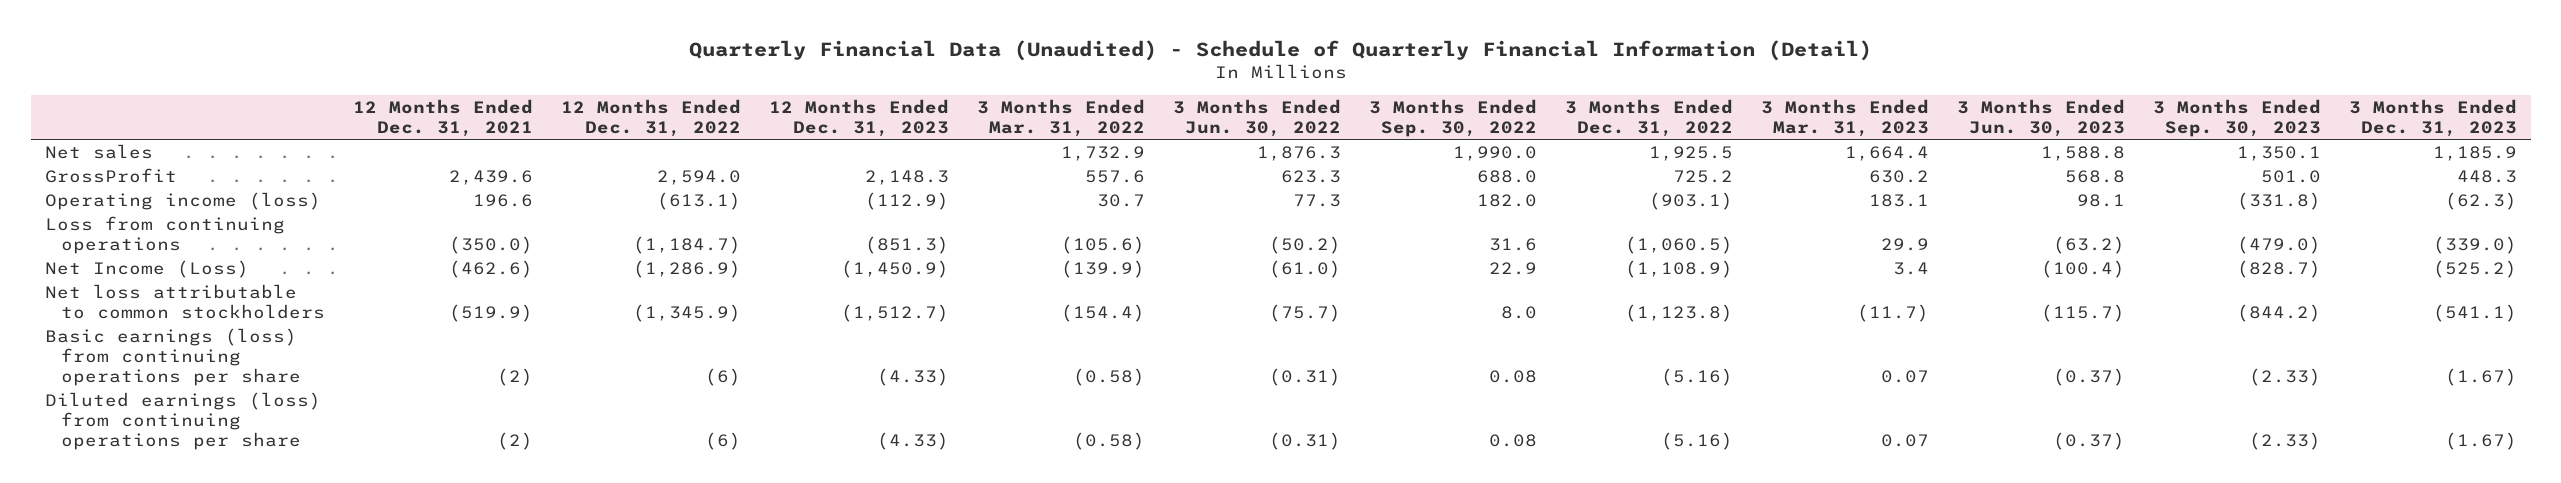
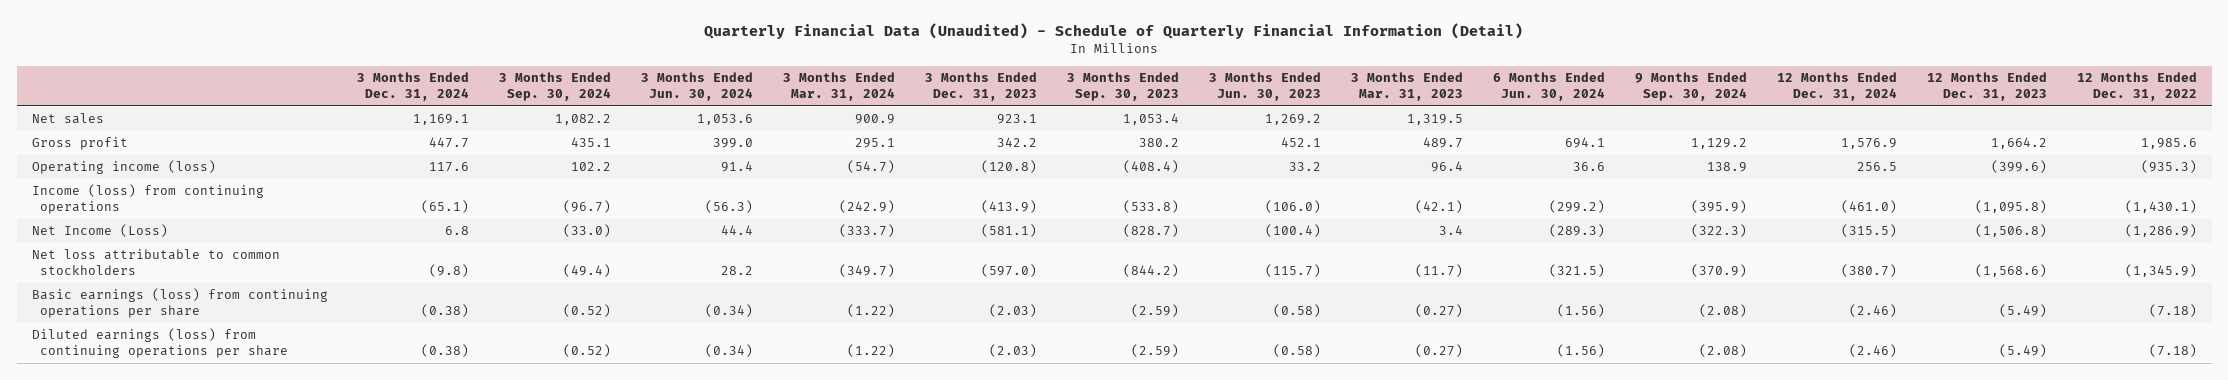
[352,98,533,137] 12 Months Ended Dec. 31, 2021 -> none
[976,98,1145,137] 3 Months Ended Mar. 31, 2022 -> none
[1172,98,1341,137] 3 Months Ended Jun. 30, 2022 -> none
[1368,98,1537,137] 3 Months Ended Sep. 30, 2022 -> none
[1564,98,1733,137] 3 Months Ended Dec. 31, 2022 -> none
none -> [357,71,470,102] 3 Months Ended Dec. 31, 2024
none -> [499,71,612,102] 3 Months Ended Sep. 30, 2024
none -> [641,71,754,102] 3 Months Ended Jun. 30, 2024
none -> [783,71,896,102] 3 Months Ended Mar. 31, 2024
none -> [1492,71,1605,102] 6 Months Ended Jun. 30, 2024
none -> [1634,71,1747,102] 9 Months Ended Sep. 30, 2024
none -> [1776,71,1897,102] 12 Months Ended Dec. 31, 2024
[44,167,177,183] GrossProfit -> none
[1844,145,1929,161] 1,664.4 -> [1407,114,1464,126] 1,319.5
[2040,145,2125,161] 1,588.8 -> [1265,114,1322,126] 1,269.2
[2236,145,2321,161] 1,350.1 -> [1123,113,1180,126] 1,053.4
[2432,145,2517,161] 1,185.9 -> [997,114,1038,125] 923.1
none -> [31,137,128,151] Gross profit
[656,191,741,210] (613.1) -> [2140,160,2197,174] (935.3)
[864,191,949,210] (112.9) -> [1990,160,2047,174] (399.6)
[1868,193,1929,207] 183.1 -> [1431,161,1464,173] 96.4
[2076,193,2125,207] 98.1 -> [1289,162,1322,172] 33.2
[2236,191,2321,210] (331.8) -> [1123,160,1180,174] (408.4)
[2444,191,2517,210] (62.3) -> [981,160,1038,174] (120.8)
[44,215,285,254] Loss from continuing operations -> [31,184,264,215] Income (loss) from continuing operations
[632,235,741,254] (1,184.7) -> [2124,200,2197,214] (1,430.1)
[864,235,949,254] (851.3) -> [1974,200,2047,214] (1,095.8)
[1880,237,1929,251] 29.9 -> [1415,200,1464,214] (42.1)
[2052,235,2125,254] (63.2) -> [1265,200,1322,214] (106.0)
[2236,235,2321,254] (479.0) -> [1123,200,1180,214] (533.8)
[2432,235,2517,254] (339.0) -> [981,200,1038,214] (413.9)
[840,259,949,278] (1,450.9) -> [1974,224,2047,238] (1,506.8)
[2432,259,2517,278] (525.2) -> [981,224,1038,238] (581.1)
[840,303,949,322] (1,512.7) -> [1974,264,2047,278] (1,568.6)
[2432,303,2517,322] (541.1) -> [981,264,1038,278] (597.0)
[704,367,741,386] (6) -> [2148,304,2197,318] (7.18)
[876,367,949,386] (4.33) -> [1998,304,2047,318] (5.49)
[1880,369,1929,383] 0.07 -> [1415,304,1464,318] (0.27)
[2052,367,2125,386] (0.37) -> [1273,304,1322,318] (0.58)
[2248,367,2321,386] (2.33) -> [1131,304,1180,318] (2.59)
[2444,367,2517,386] (1.67) -> [989,304,1038,318] (2.03)
[704,431,741,450] (6) -> [2148,344,2197,358] (7.18)
[876,431,949,450] (4.33) -> [1998,344,2047,358] (5.49)
[1880,433,1929,447] 0.07 -> [1415,344,1464,358] (0.27)
[2052,431,2125,450] (0.37) -> [1273,344,1322,358] (0.58)
[2248,431,2321,450] (2.33) -> [1131,344,1180,358] (2.59)
[2444,431,2517,450] (1.67) -> [989,344,1038,358] (2.03)

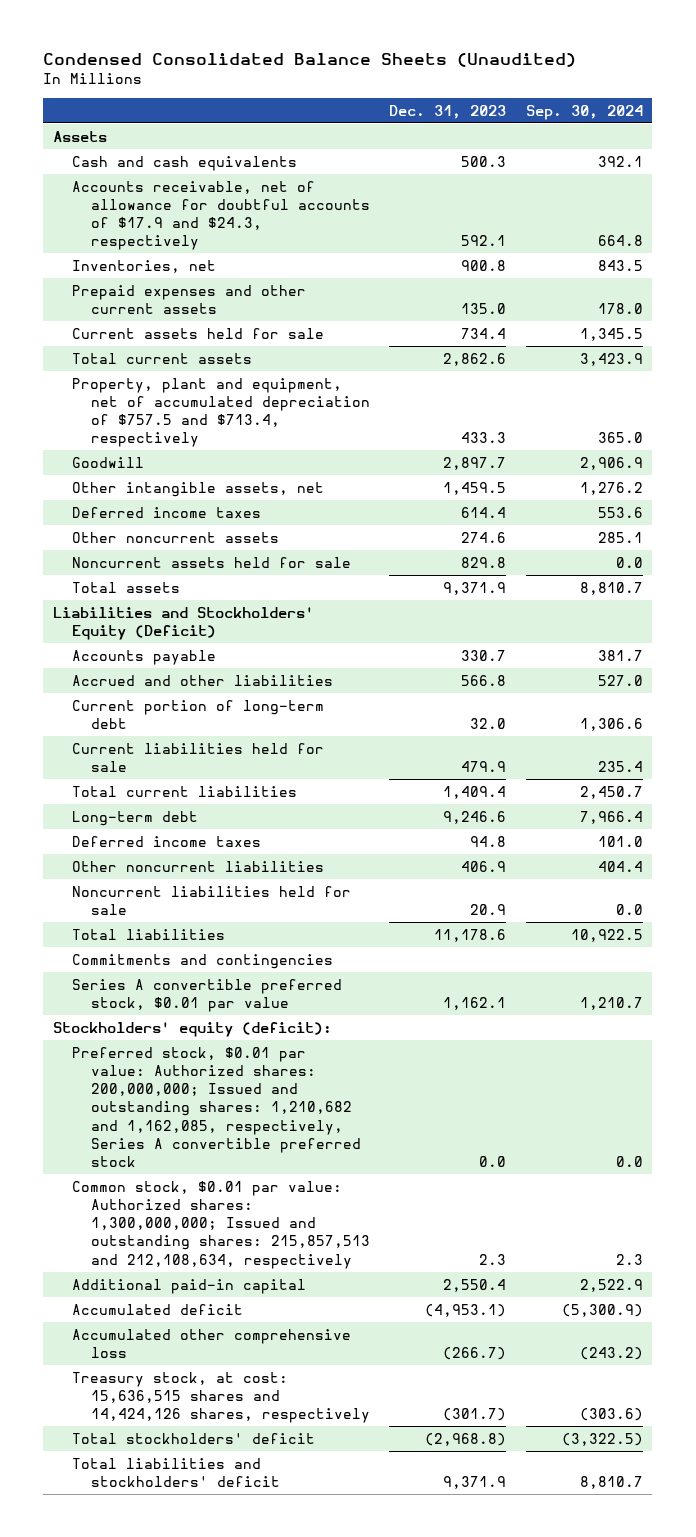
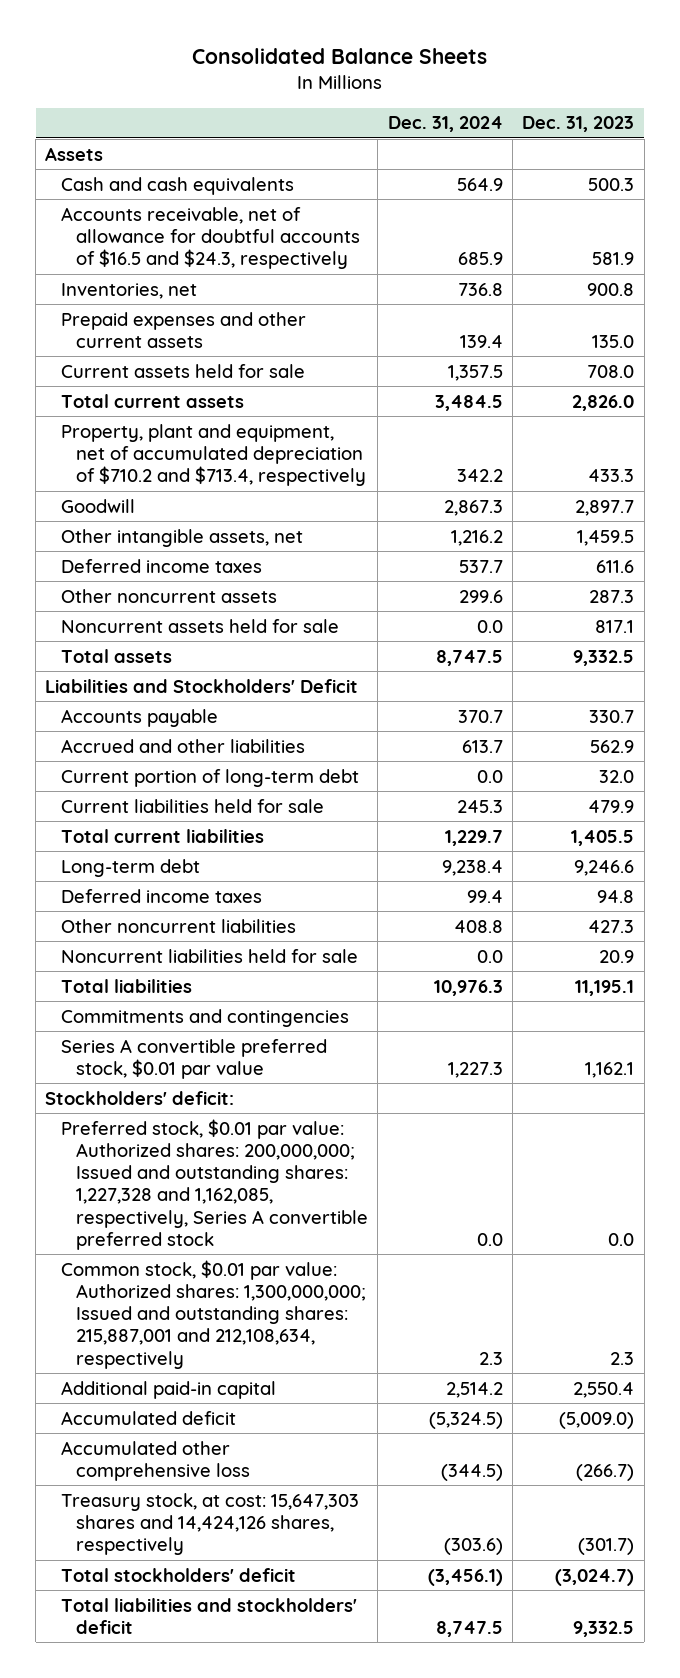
[43,52,577,67] Condensed Consolidated Balance Sheets (Unaudited) -> [191,48,487,65] Consolidated Balance Sheets
[525,104,643,120] Sep. 30, 2024 -> none
none -> [387,116,503,133] Dec. 31, 2024
[71,180,370,251] Accounts receivable, net of allowance for doubtful accounts of $17.9 and $24.3, respectively -> [60,206,360,270] Accounts receivable, net of allowance for doubtful accounts of $16.5 and $24.3, respectively
[461,235,507,247] 592.1 -> [592,252,635,266] 581.9
[461,327,507,339] 734.4 -> [587,364,635,378] 708.0
[443,352,507,366] 2,862.6 -> [572,394,635,411] 2,826.0
[71,377,370,448] Property, plant and equipment, net of accumulated depreciation of $757.5 and $713.4, respectively -> [60,423,366,487] Property, plant and equipment, net of accumulated depreciation of $710.2 and $713.4, respectively
[461,506,507,518] 614.4 -> [596,559,635,573] 611.6
[461,531,507,543] 274.6 -> [589,589,635,603] 287.3
[461,556,507,568] 829.8 -> [595,619,635,633] 817.1
[443,581,507,595] 9,371.9 -> [573,649,635,666] 9,332.5
[52,606,314,640] Liabilities and Stockholders' Equity (Deficit) -> [45,678,359,693] Liabilities and Stockholders' Deficit
[461,674,507,686] 566.8 -> [590,739,635,753] 562.9
[443,785,507,799] 1,409.4 -> [571,829,635,846] 1,405.5
[461,860,507,872] 406.9 -> [588,919,635,933] 427.3
[434,928,507,942] 11,178.6 -> [575,979,635,996] 11,195.1
[52,1021,332,1037] Stockholders' equity (deficit): -> [45,1090,235,1105] Stockholders' deficit:
[71,1046,361,1168] Preferred stock, $0.01 par value: Authorized shares: 200,000,000; Issued and outstanding shares: 1,210,682 and 1,162,085, respectively, Series A convertible preferred stock -> [60,1118,368,1250] Preferred stock, $0.01 par value: Authorized shares: 200,000,000; Issued and outstanding shares: 1,227,328 and 1,162,085, respectively, Series A convertible preferred stock
[71,1180,370,1269] Common stock, $0.01 par value: Authorized shares: 1,300,000,000; Issued and outstanding shares: 215,857,513 and 212,108,634, respectively -> [60,1259,366,1369] Common stock, $0.01 par value: Authorized shares: 1,300,000,000; Issued and outstanding shares: 215,887,001 and 212,108,634, respectively
[425,1303,507,1317] (4,953.1) -> [559,1411,635,1429] (5,009.0)
[71,1371,370,1424] Treasury stock, at cost: 15,636,515 shares and 14,424,126 shares, respectively -> [60,1492,359,1556] Treasury stock, at cost: 15,647,303 shares and 14,424,126 shares, respectively
[425,1432,507,1446] (2,968.8) -> [555,1568,635,1586] (3,024.7)
[443,1475,507,1489] 9,371.9 -> [573,1620,635,1637] 9,332.5

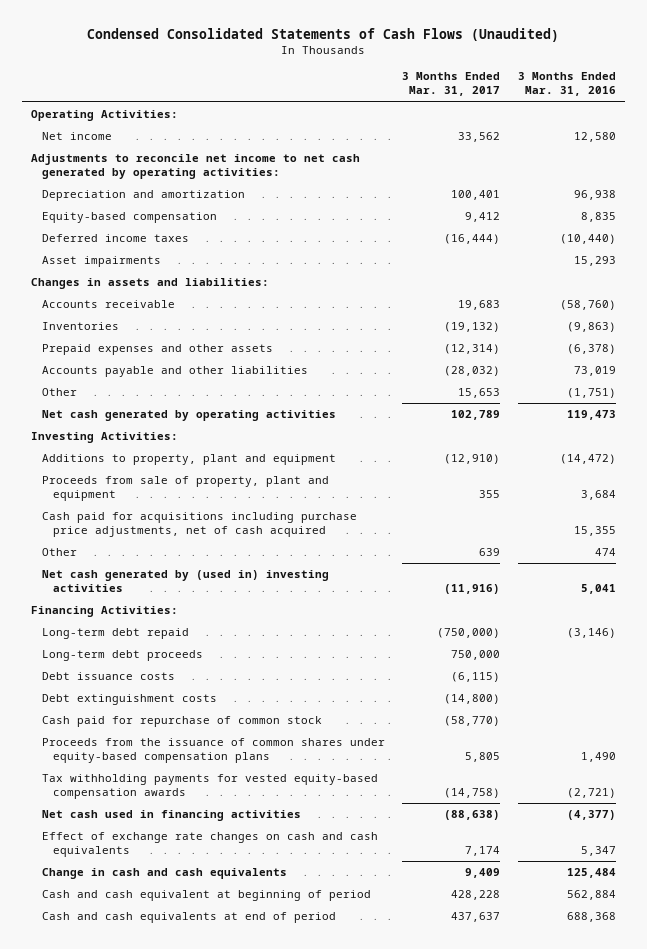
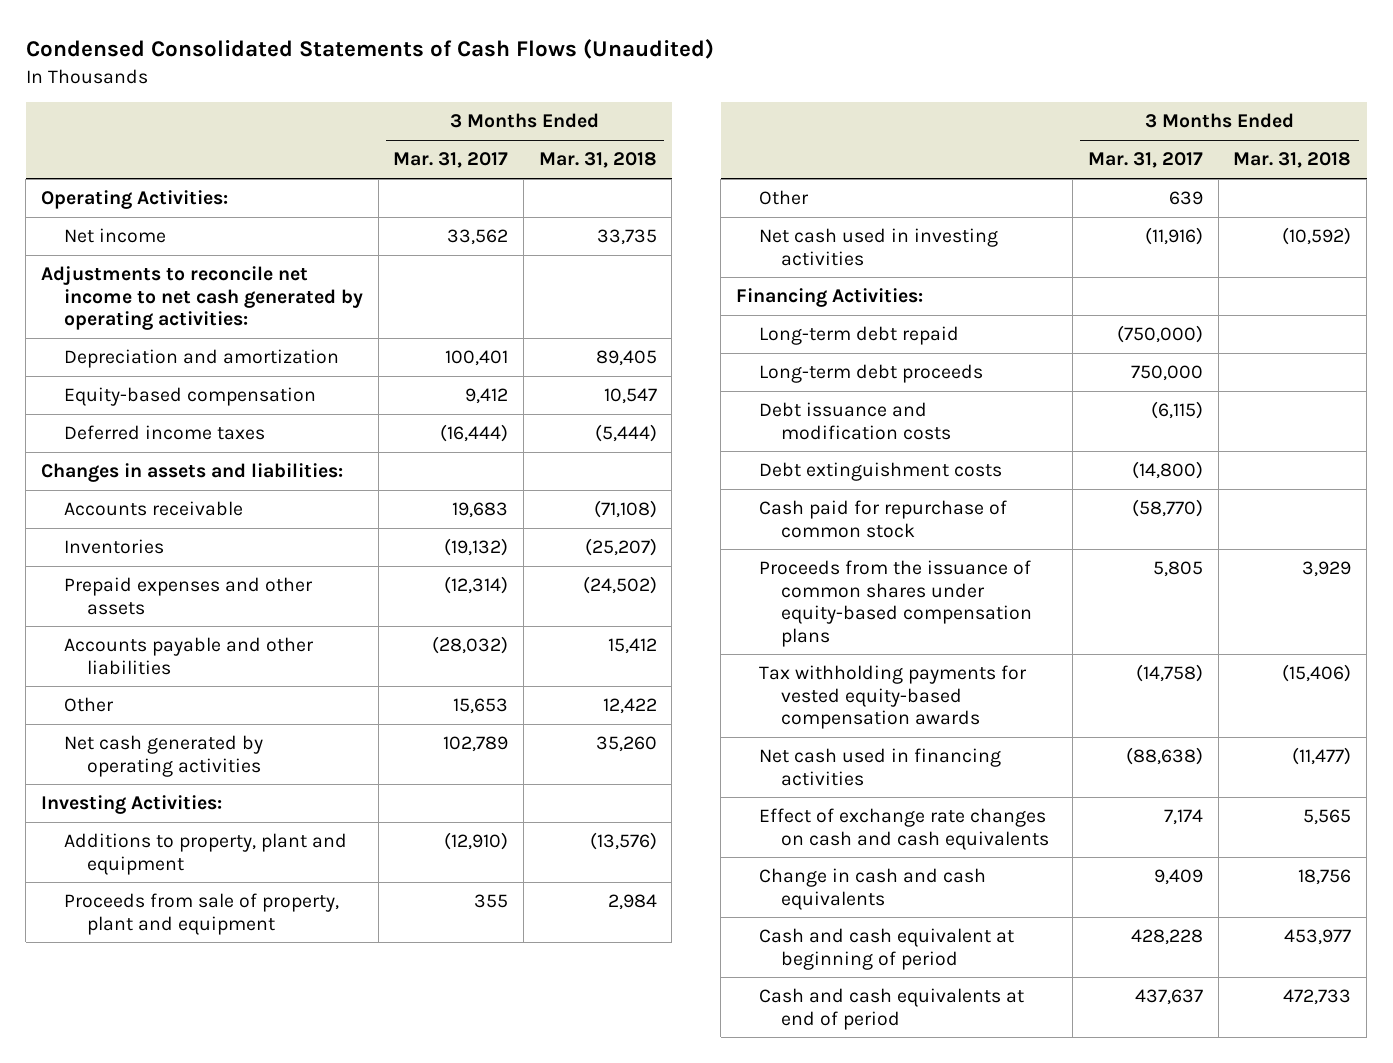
[517,72,616,97] 3 Months Ended Mar. 31, 2016 -> none
none -> [538,152,657,169] Mar. 31, 2018
[41,256,161,268] Asset impairments -> none
[41,512,357,538] Cash paid for acquisitions including purchase price adjustments, net of cash acquired -> none
[41,570,329,593] Net cash generated by (used in) investing activities -> [758,228,998,266] Net cash used in investing activities
[41,672,175,681] Debt issuance costs -> [758,402,952,440] Debt issuance and modification costs

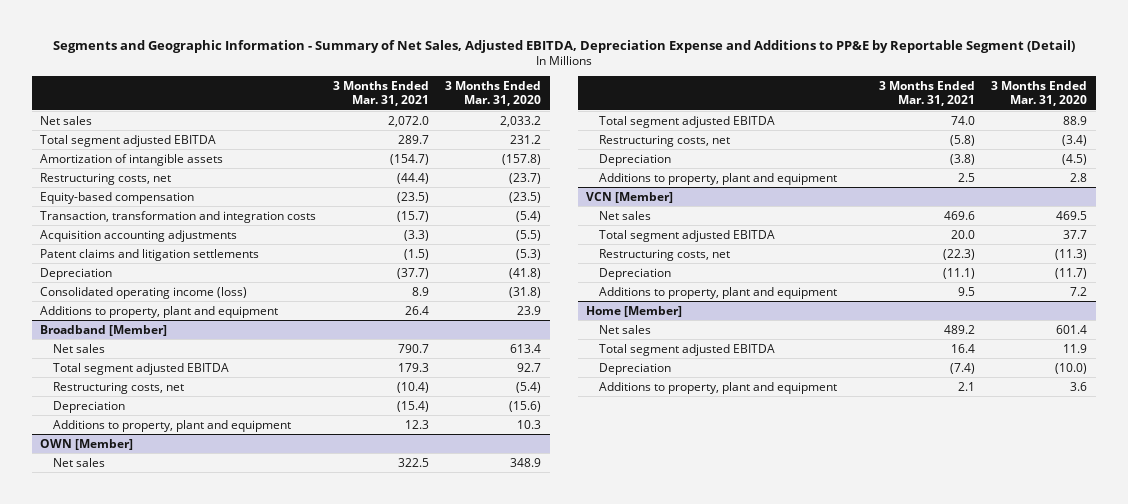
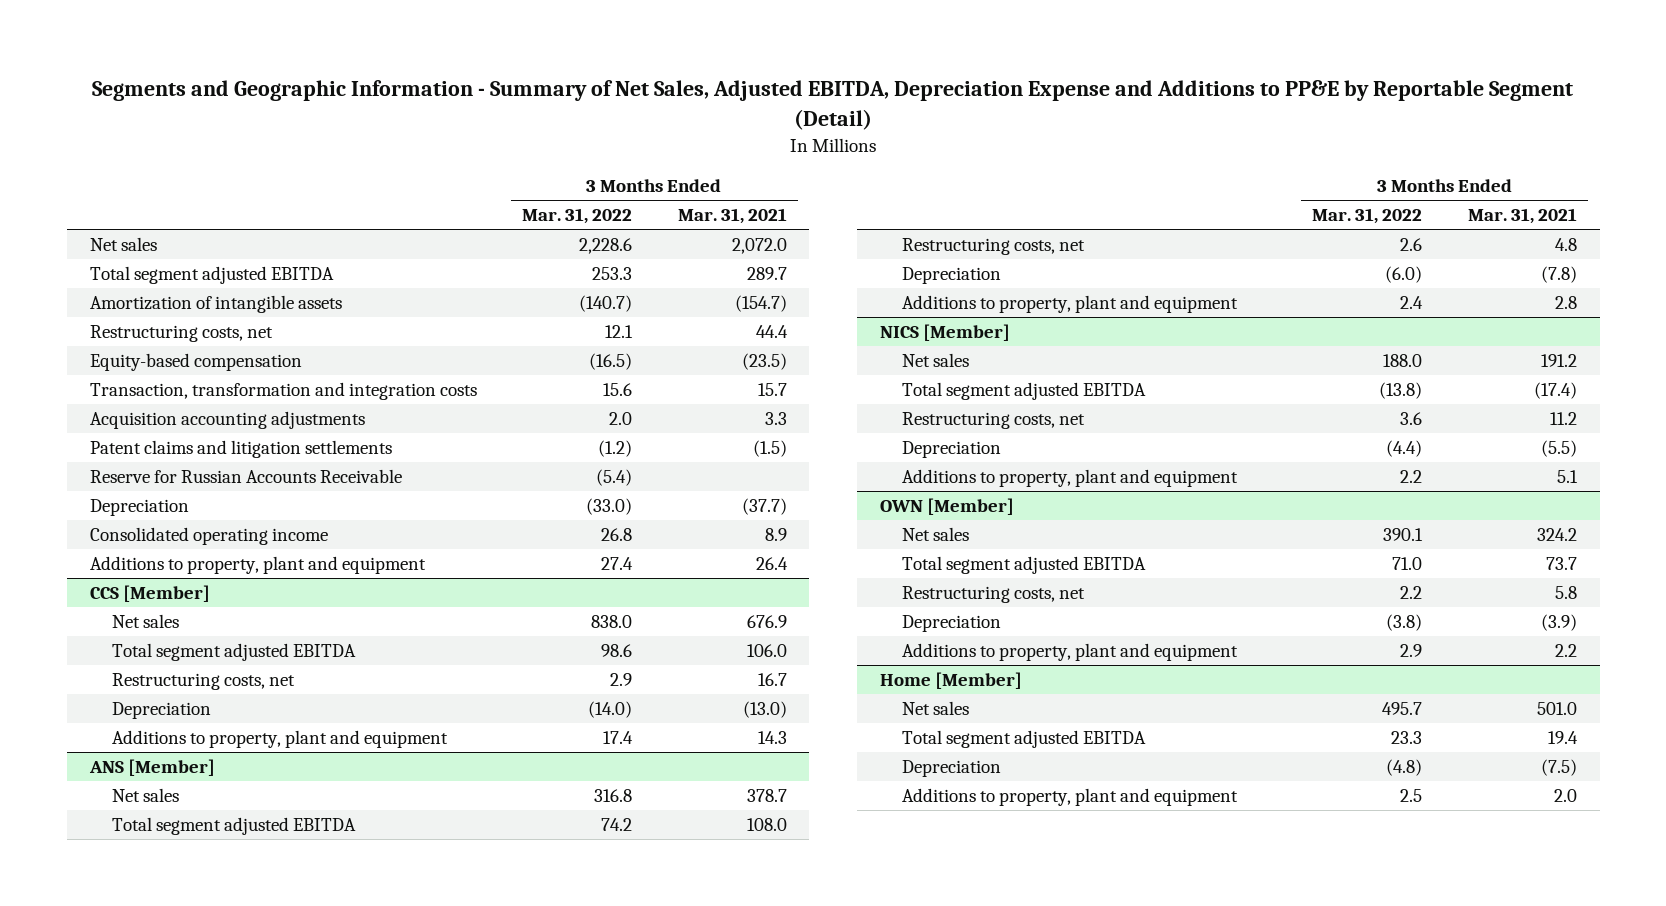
[445,80,542,107] 3 Months Ended Mar. 31, 2020 -> none
none -> [522,208,633,225] Mar. 31, 2022
[396,172,429,184] (44.4) -> [755,325,788,339] 44.4
[396,210,429,222] (15.7) -> [757,383,787,397] 15.7
[403,229,429,241] (3.3) -> [764,412,787,426] 3.3
none -> [89,469,402,484] Reserve for Russian Accounts Receivable
[40,286,248,299] Consolidated operating income (loss) -> [89,527,328,546] Consolidated operating income
[40,324,168,336] Broadband [Member] -> none
none -> [89,585,210,603] CCS [Member]
[397,343,429,353] 790.7 -> [746,615,787,629] 676.9
[397,362,429,372] 179.3 -> [746,644,787,658] 106.0
[396,381,429,393] (10.4) -> [757,673,787,687] 16.7
[396,400,429,412] (15.4) -> [742,701,787,719] (13.0)
[404,419,429,429] 12.3 -> [757,731,787,745] 14.3
none -> [88,759,215,777] ANS [Member]
none -> [112,788,180,803] Net sales
none -> [112,817,357,836] Total segment adjusted EBITDA
none -> [902,238,1086,256] Restructuring costs, net
none -> [902,267,1002,285] Depreciation
none -> [902,295,1239,314] Additions to property, plant and equipment
none -> [879,324,1010,342] NICS [Member]
none -> [902,353,970,368] Net sales
none -> [902,382,1147,401] Total segment adjusted EBITDA
none -> [902,412,1086,430] Restructuring costs, net
none -> [902,441,1002,459] Depreciation
none -> [902,469,1239,488] Additions to property, plant and equipment
[586,191,674,203] VCN [Member] -> none
[598,210,651,220] Net sales -> none
[598,229,775,242] Total segment adjusted EBITDA -> none
[598,248,730,261] Restructuring costs, net -> none
[598,267,671,280] Depreciation -> none
[598,286,837,299] Additions to property, plant and equipment -> none
[397,457,429,467] 322.5 -> [1536,528,1577,542] 324.2
[950,115,975,125] 74.0 -> [1545,557,1577,571] 73.7
[949,134,975,146] (5.8) -> [1554,586,1577,600] 5.8
[949,153,975,165] (3.8) -> [1540,614,1577,632] (3.9)
[957,172,975,182] 2.5 -> [1554,644,1577,658] 2.2
[943,324,975,334] 489.2 -> [1536,702,1577,716] 501.0
[950,343,975,353] 16.4 -> [1547,731,1578,745] 19.4
[949,362,975,374] (7.4) -> [1540,759,1577,777] (7.5)
[957,381,975,391] 2.1 -> [1553,789,1577,803] 2.0

